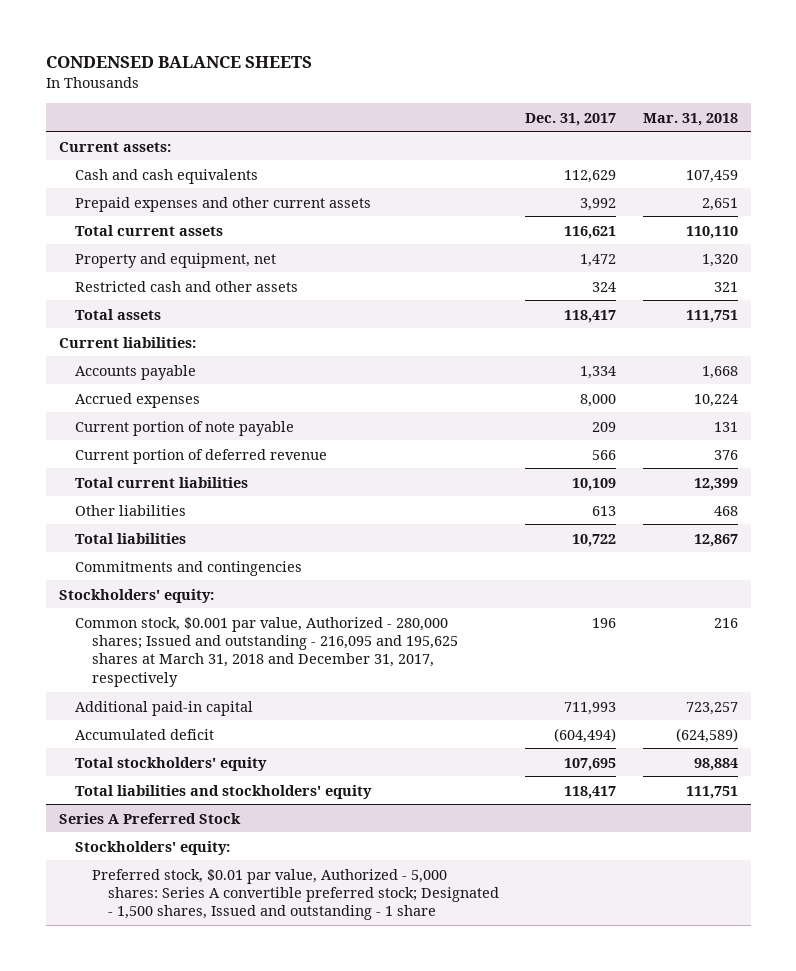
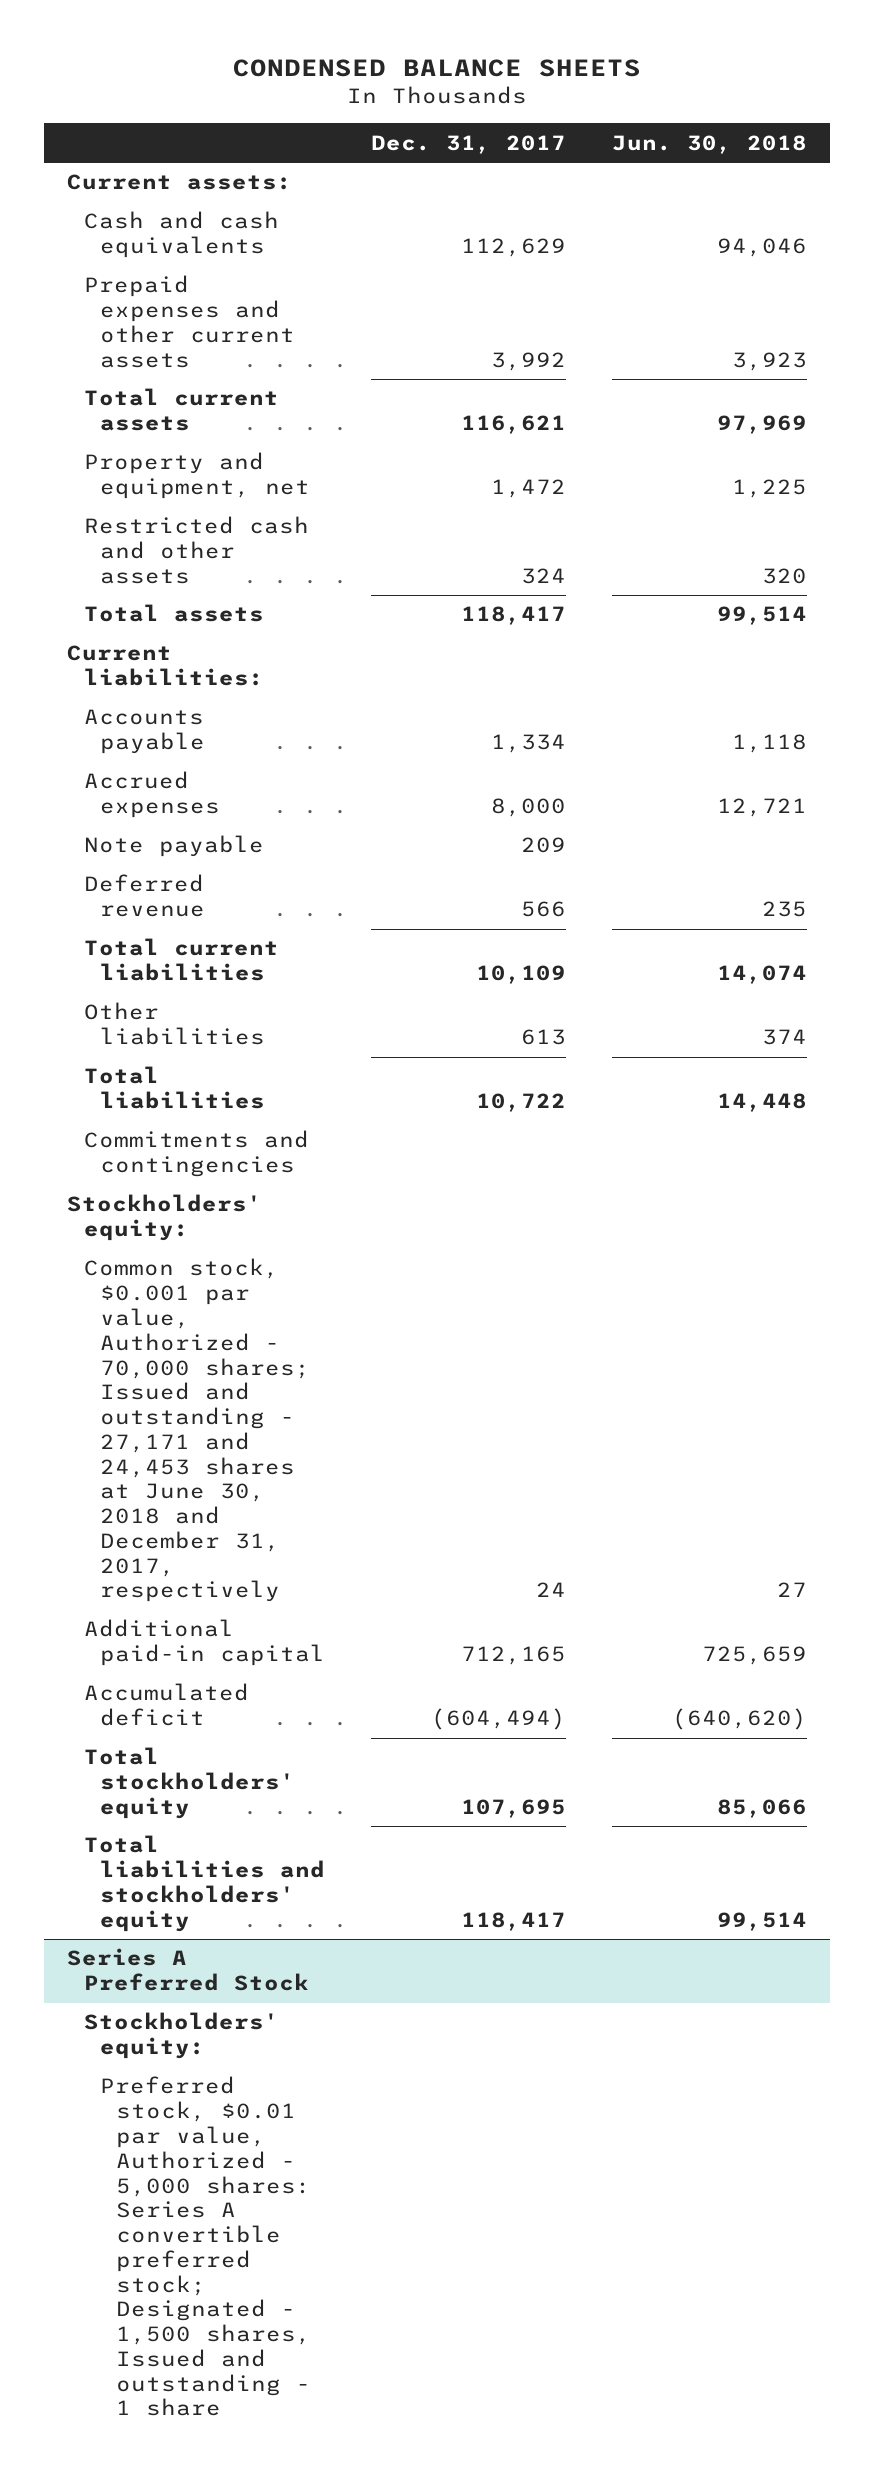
[642,112,738,126] Mar. 31, 2018 -> none
none -> [611,134,807,154] Jun. 30, 2018
[75,420,295,436] Current portion of note payable -> [83,835,264,858] Note payable
[75,448,328,464] Current portion of deferred revenue -> [83,874,206,918] Deferred revenue
[75,616,458,687] Common stock, $0.001 par value, Authorized - 280,000 shares; Issued and outstanding - 216,095 and 195,625 shares at March 31, 2018 and December 31, 2017, respectively -> [83,1258,311,1603] Common stock, $0.001 par value, Authorized - 70,000 shares; Issued and outstanding - 27,171 and 24,453 shares at June 30, 2018 and December 31, 2017, respectively
[592,617,617,628] 196 -> [535,1582,566,1598] 24
[564,701,617,715] 711,993 -> [460,1646,566,1666] 712,165

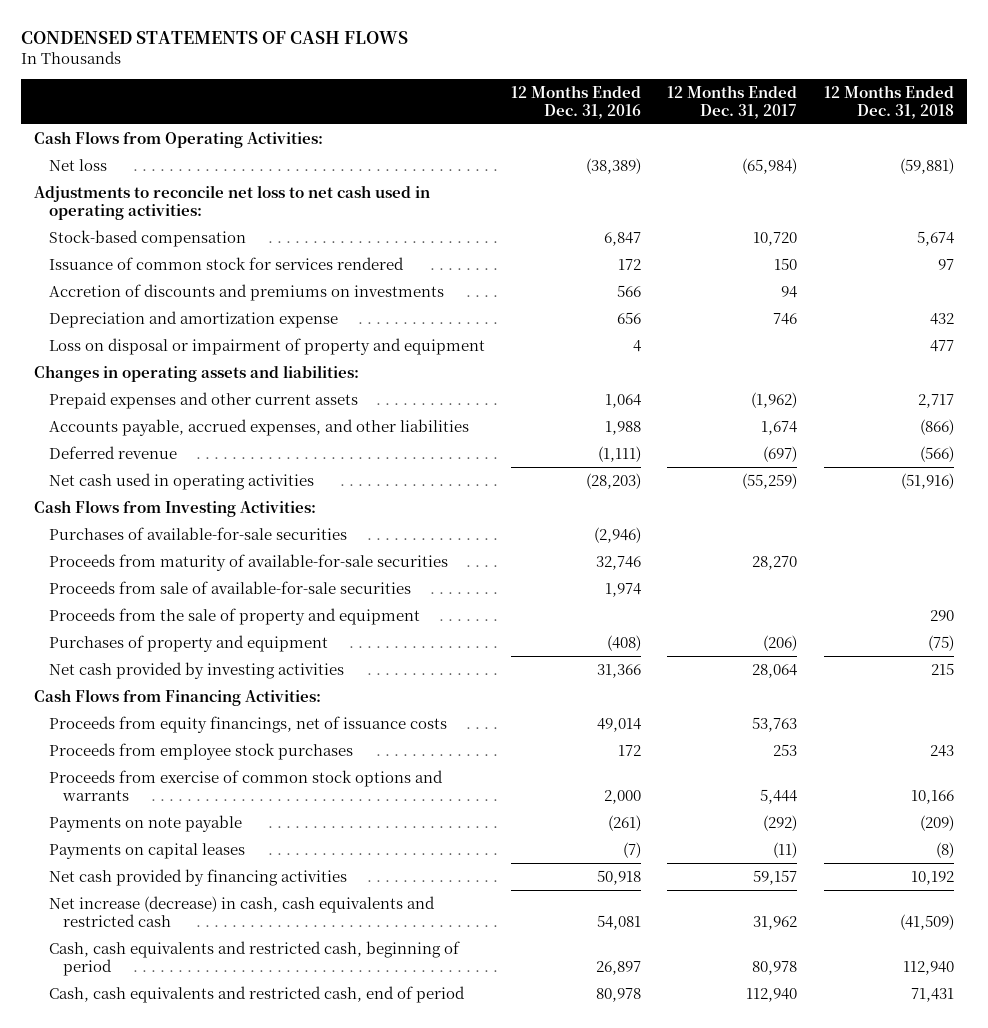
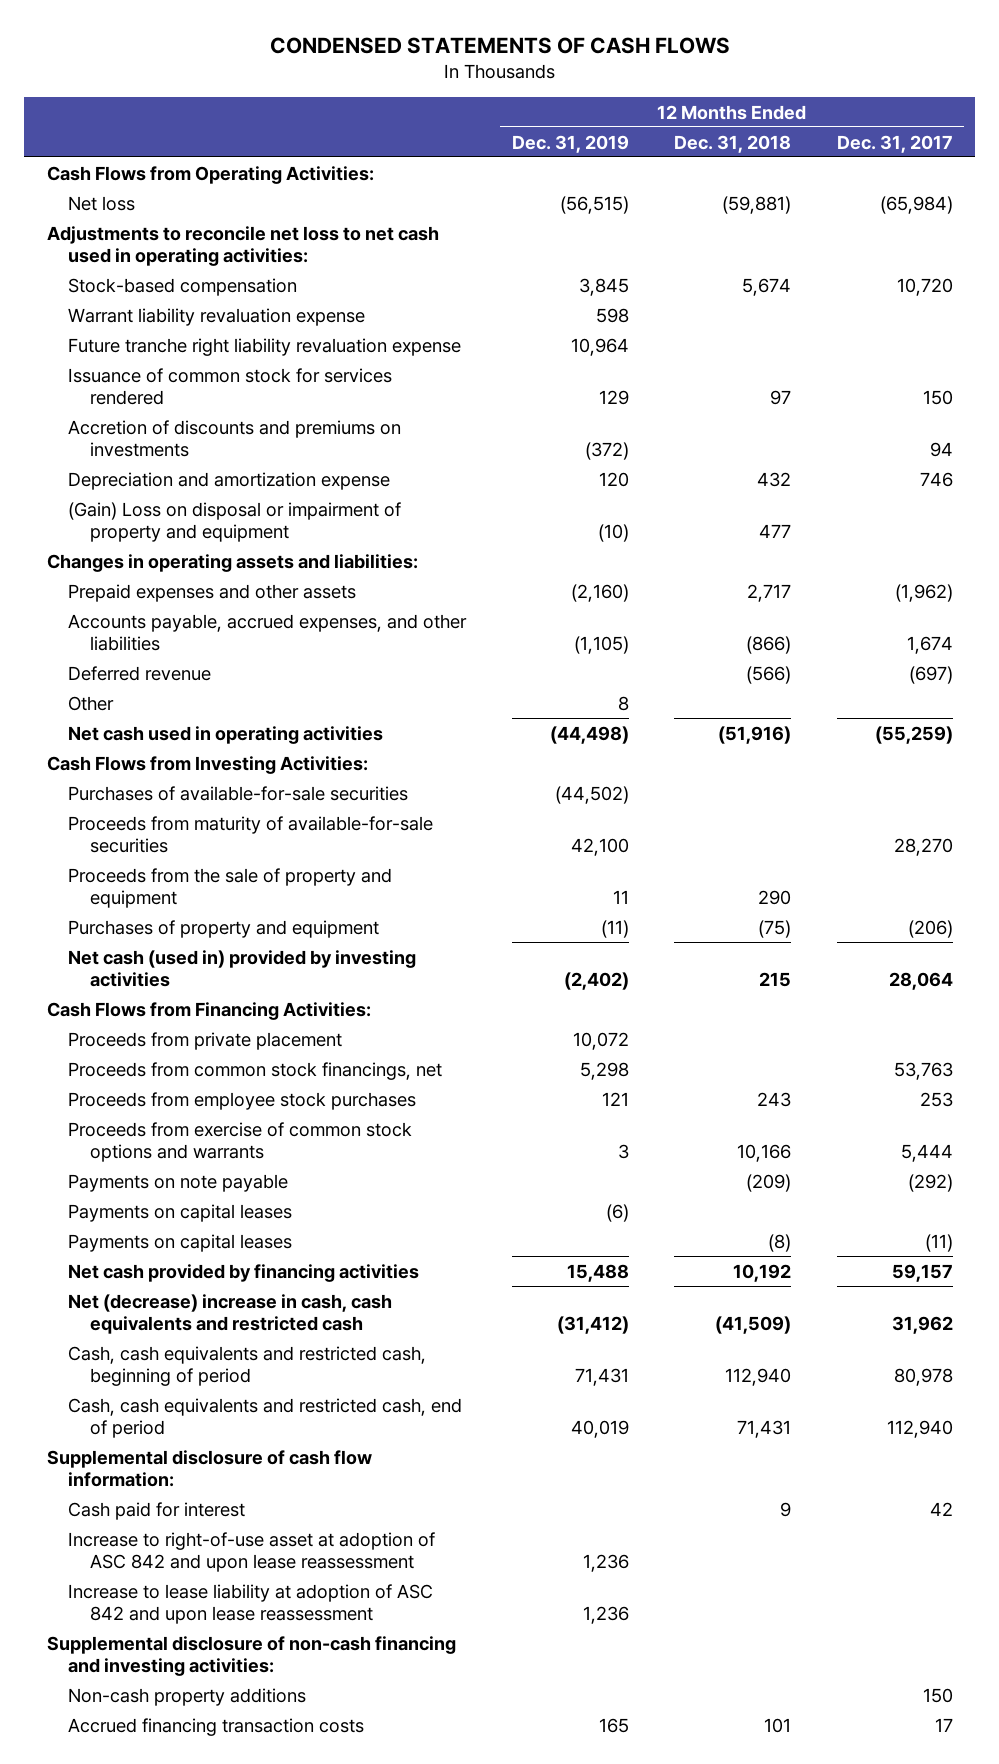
[511,84,642,119] 12 Months Ended Dec. 31, 2016 -> none
none -> [511,134,629,153] Dec. 31, 2019
none -> [68,307,366,326] Warrant liability revaluation expense
none -> [68,337,462,356] Future tranche right liability revaluation expense
[48,337,485,355] Loss on disposal or impairment of property and equipment -> [68,501,402,543] (Gain) Loss on disposal or impairment of property and equipment
[48,391,358,409] Prepaid expenses and other current assets -> [68,583,357,602] Prepaid expenses and other assets
none -> [68,695,115,711] Other
[48,580,411,594] Proceeds from sale of available-for-sale securities -> none
[48,661,344,679] Net cash provided by investing activities -> [68,949,417,988] Net cash (used in) provided by investing activities
none -> [68,1031,343,1050] Proceeds from private placement
[48,715,447,733] Proceeds from equity financings, net of issuance costs -> [68,1061,443,1080] Proceeds from common stock financings, net
none -> [68,1203,293,1222] Payments on capital leases
[48,895,435,927] Net increase (decrease) in cash, cash equivalents and restricted cash -> [68,1293,393,1335] Net (decrease) increase in cash, cash equivalents and restricted cash
none -> [46,1449,372,1488] Supplemental disclosure of cash flow information:
none -> [68,1501,246,1520] Cash paid for interest
none -> [68,1531,436,1573] Increase to right-of-use asset at adoption of ASC 842 and upon lease reassessment
none -> [68,1583,434,1625] Increase to lease liability at adoption of ASC 842 and upon lease reassessment
none -> [46,1635,456,1677] Supplemental disclosure of non-cash financing and investing activities:
none -> [68,1687,307,1706] Non-cash property additions
none -> [68,1717,365,1736] Accrued financing transaction costs

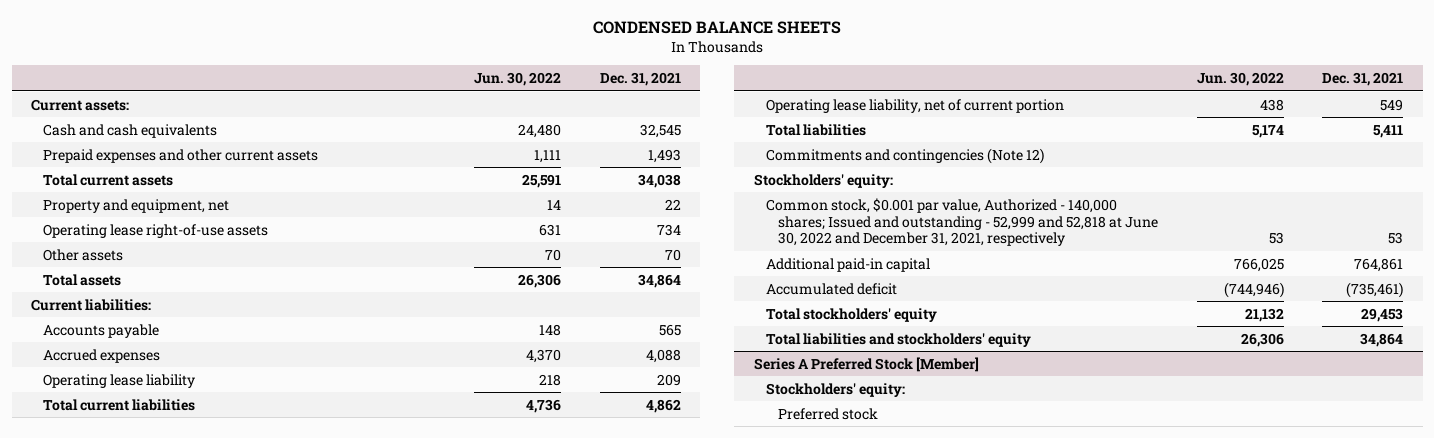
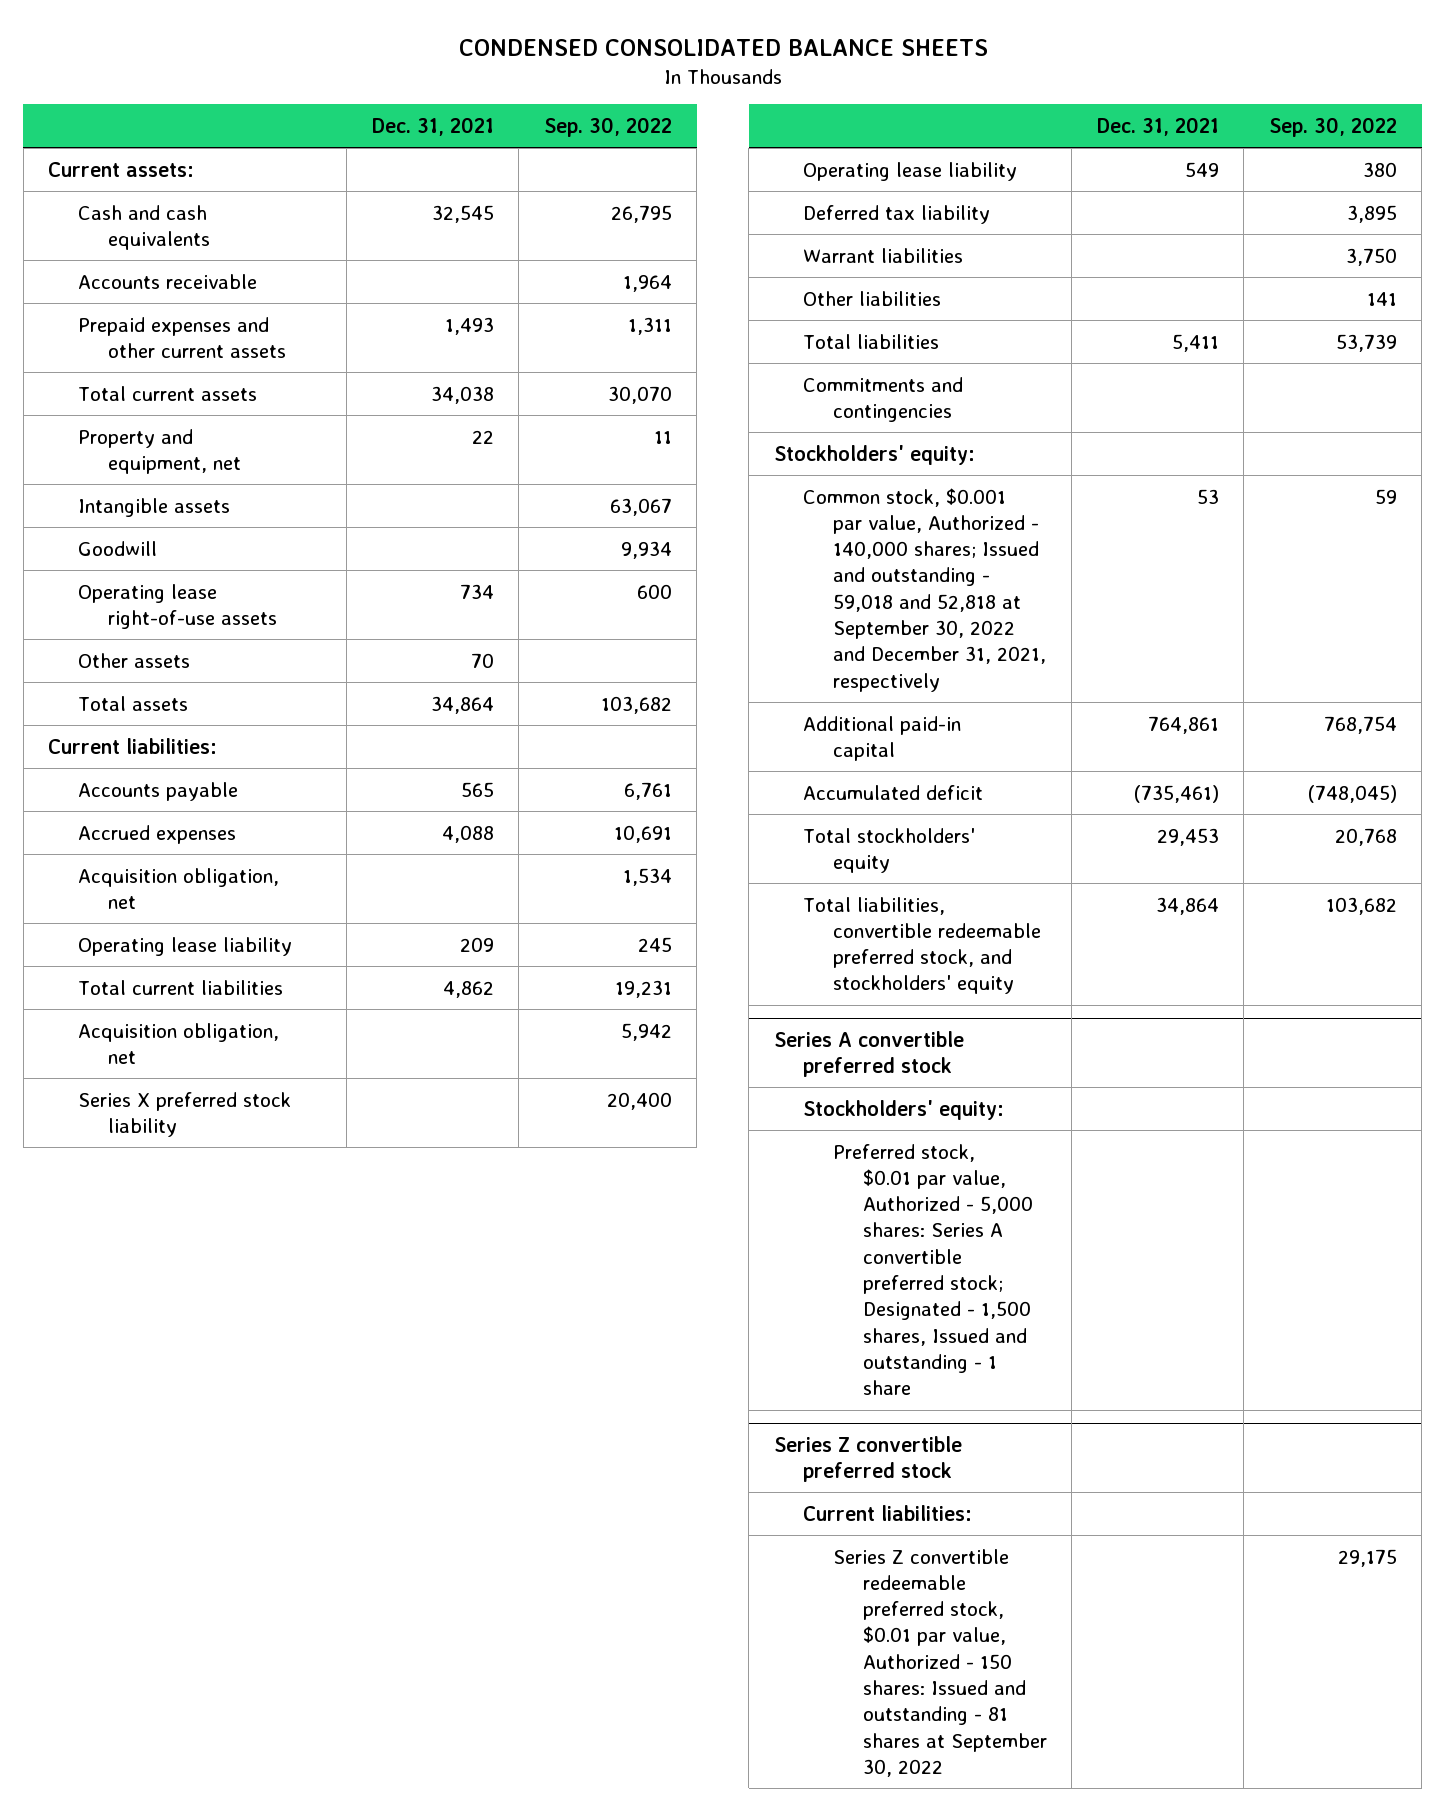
[593,20,842,34] CONDENSED BALANCE SHEETS -> [458,38,988,56] CONDENSED CONSOLIDATED BALANCE SHEETS
[474,72,562,87] Jun. 30, 2022 -> none
none -> [543,117,672,138] Sep. 30, 2022
none -> [78,273,258,289] Accounts receivable
none -> [78,497,231,517] Intangible assets
none -> [78,540,158,556] Goodwill
none -> [78,867,280,909] Acquisition obligation, net
none -> [78,1022,280,1064] Acquisition obligation, net
none -> [78,1091,292,1137] Series X preferred stock liability
[765,98,1064,113] Operating lease liability, net of current portion -> [803,161,1018,181] Operating lease liability
none -> [803,204,991,224] Deferred tax liability
none -> [803,247,964,263] Warrant liabilities
none -> [803,290,942,306] Other liabilities
[765,147,1044,164] Commitments and contingencies (Note 12) -> [803,376,964,422] Commitments and contingencies
[765,197,1159,247] Common stock, $0.001 par value, Authorized - 140,000 shares; Issued and outstanding - 52,999 and 52,818 at June 30, 2022 and December 31, 2021, respectively -> [803,487,1047,692] Common stock, $0.001 par value, Authorized - 140,000 shares; Issued and outstanding - 59,018 and 52,818 at September 30, 2022 and December 31, 2021, respectively
[765,332,1031,347] Total liabilities and stockholders' equity -> [803,896,1042,995] Total liabilities, convertible redeemable preferred stock, and stockholders' equity
[753,356,979,372] Series A Preferred Stock [Member] -> [773,1030,964,1077] Series A convertible preferred stock
[778,407,879,420] Preferred stock -> [833,1143,1033,1396] Preferred stock, $0.01 par value, Authorized - 5,000 shares: Series A convertible preferred stock; Designated - 1,500 shares, Issued and outstanding - 1 share
none -> [773,1435,962,1482] Series Z convertible preferred stock
none -> [803,1504,973,1521] Current liabilities:
none -> [833,1548,1047,1777] Series Z convertible redeemable preferred stock, $0.01 par value, Authorized - 150 shares: Issued and outstanding - 81 shares at September 30, 2022

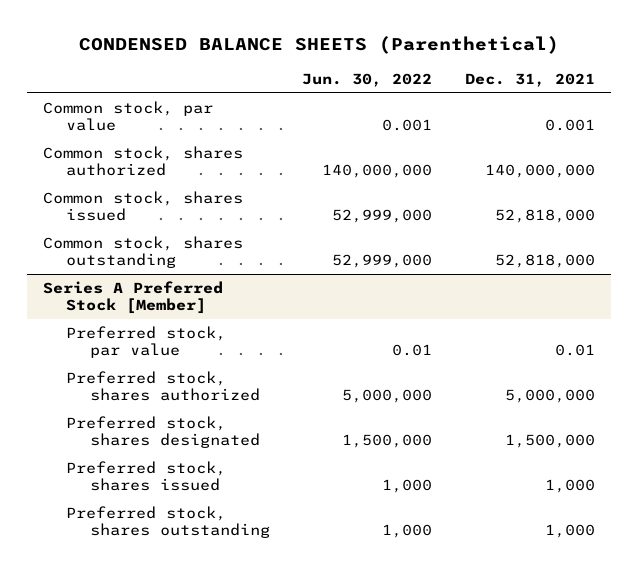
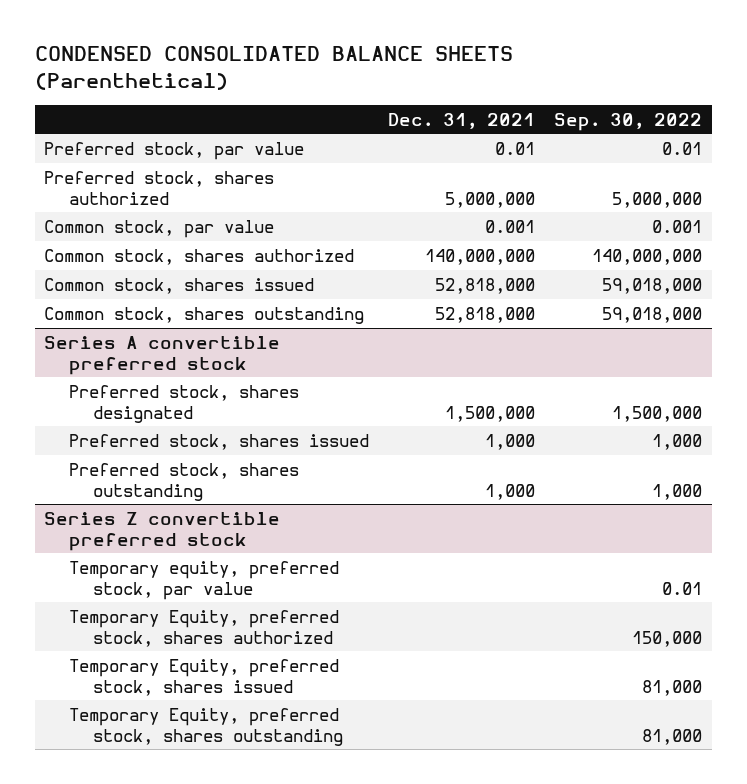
[79,35,560,54] CONDENSED BALANCE SHEETS (Parenthetical) -> [34,46,513,90] CONDENSED CONSOLIDATED BALANCE SHEETS (Parenthetical)
[302,72,433,87] Jun. 30, 2022 -> none
none -> [554,112,703,131] Sep. 30, 2022
none -> [44,141,305,160] Preferred stock, par value
none -> [44,170,275,205] Preferred stock, shares authorized
[66,326,227,359] Preferred stock, par value -> none
[66,371,260,402] Preferred stock, shares authorized -> none
[43,281,224,315] Series A Preferred Stock [Member] -> [44,335,281,375] Series A convertible preferred stock
none -> [44,511,281,551] Series Z convertible preferred stock
none -> [68,560,339,600] Temporary equity, preferred stock, par value
none -> [68,609,339,647] Temporary Equity, preferred stock, shares authorized
none -> [68,658,339,696] Temporary Equity, preferred stock, shares issued
none -> [68,707,343,746] Temporary Equity, preferred stock, shares outstanding

